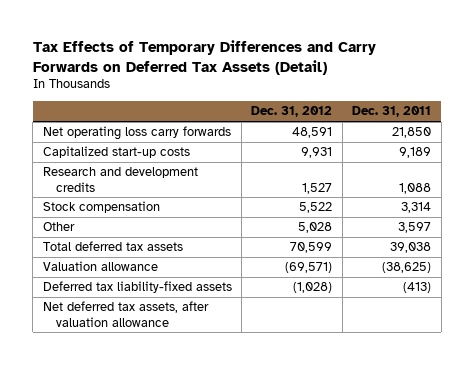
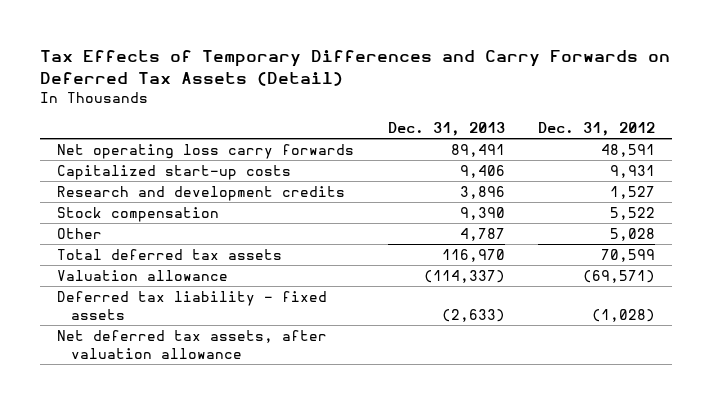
[352,106,432,118] Dec. 31, 2011 -> none
none -> [387,121,505,136] Dec. 31, 2013
[42,281,232,294] Deferred tax liability-fixed assets -> [56,291,327,321] Deferred tax liability - fixed assets

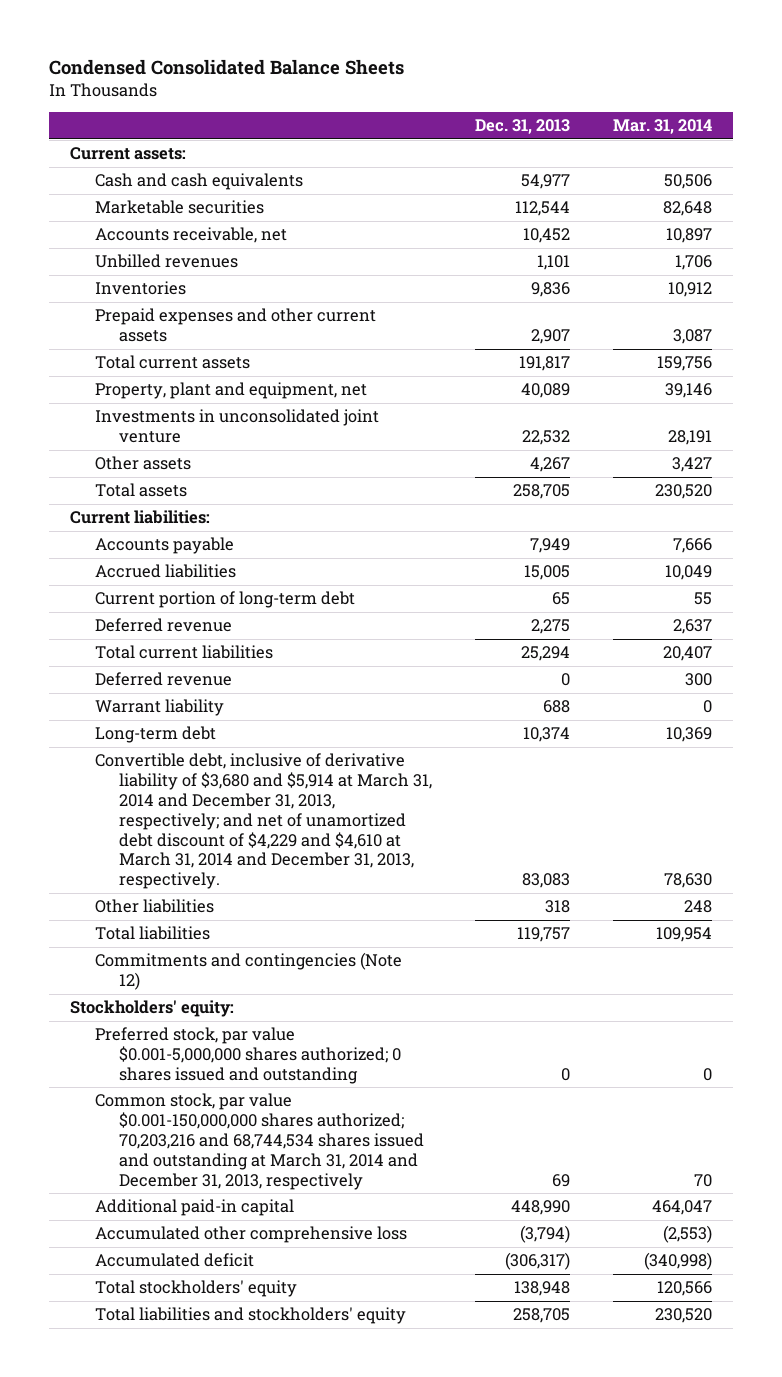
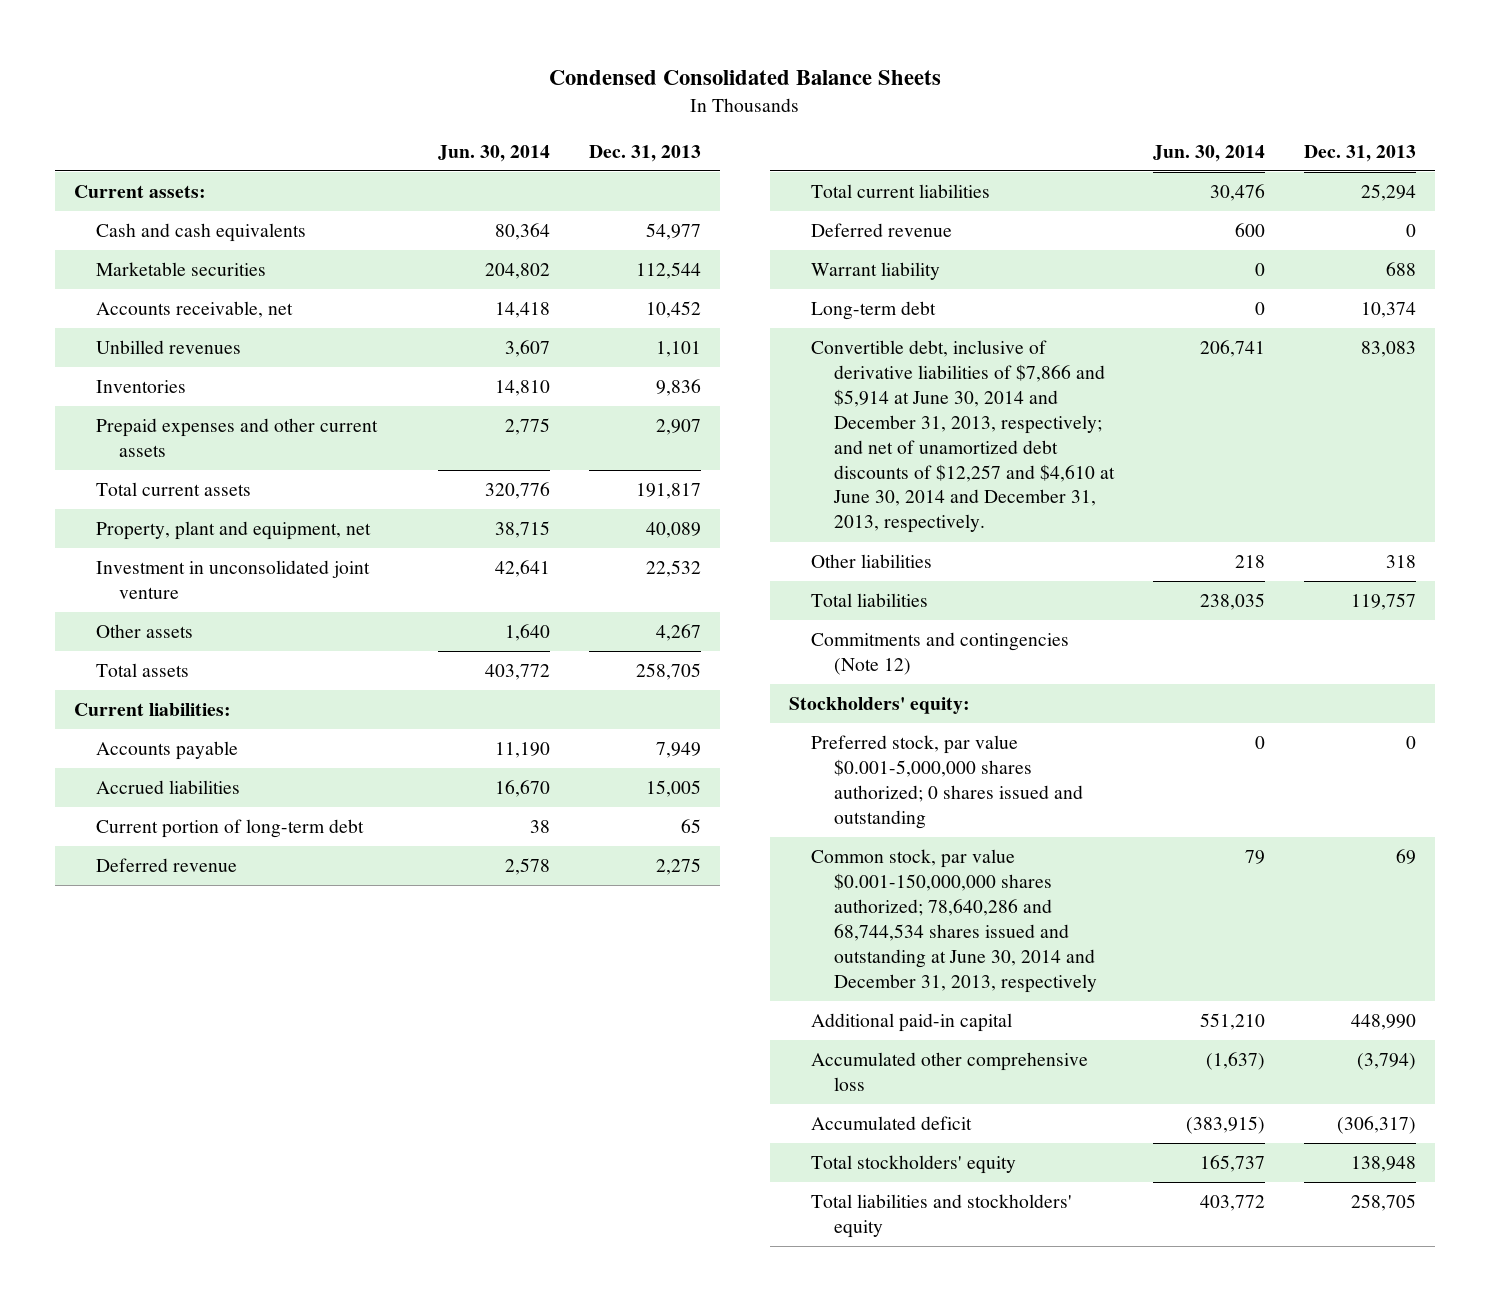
[612,119,712,135] Mar. 31, 2014 -> none
none -> [437,144,550,162] Jun. 30, 2014
[94,409,379,444] Investments in unconsolidated joint venture -> [96,560,371,600] Investment in unconsolidated joint venture
[94,753,433,890] Convertible debt, inclusive of derivative liability of $3,680 and $5,914 at March 31, 2014 and December 31, 2013, respectively; and net of unamortized debt discount of $4,229 and $4,610 at March 31, 2014 and December 31, 2013, respectively. -> [811,340,1115,534] Convertible debt, inclusive of derivative liabilities of $7,866 and $5,914 at June 30, 2014 and December 31, 2013, respectively; and net of unamortized debt discounts of $12,257 and $4,610 at June 30, 2014 and December 31, 2013, respectively.
[94,1093,425,1190] Common stock, par value $0.001-150,000,000 shares authorized; 70,203,216 and 68,744,534 shares issued and outstanding at March 31, 2014 and December 31, 2013, respectively -> [811,849,1097,993] Common stock, par value $0.001-150,000,000 shares authorized; 78,640,286 and 68,744,534 shares issued and outstanding at June 30, 2014 and December 31, 2013, respectively

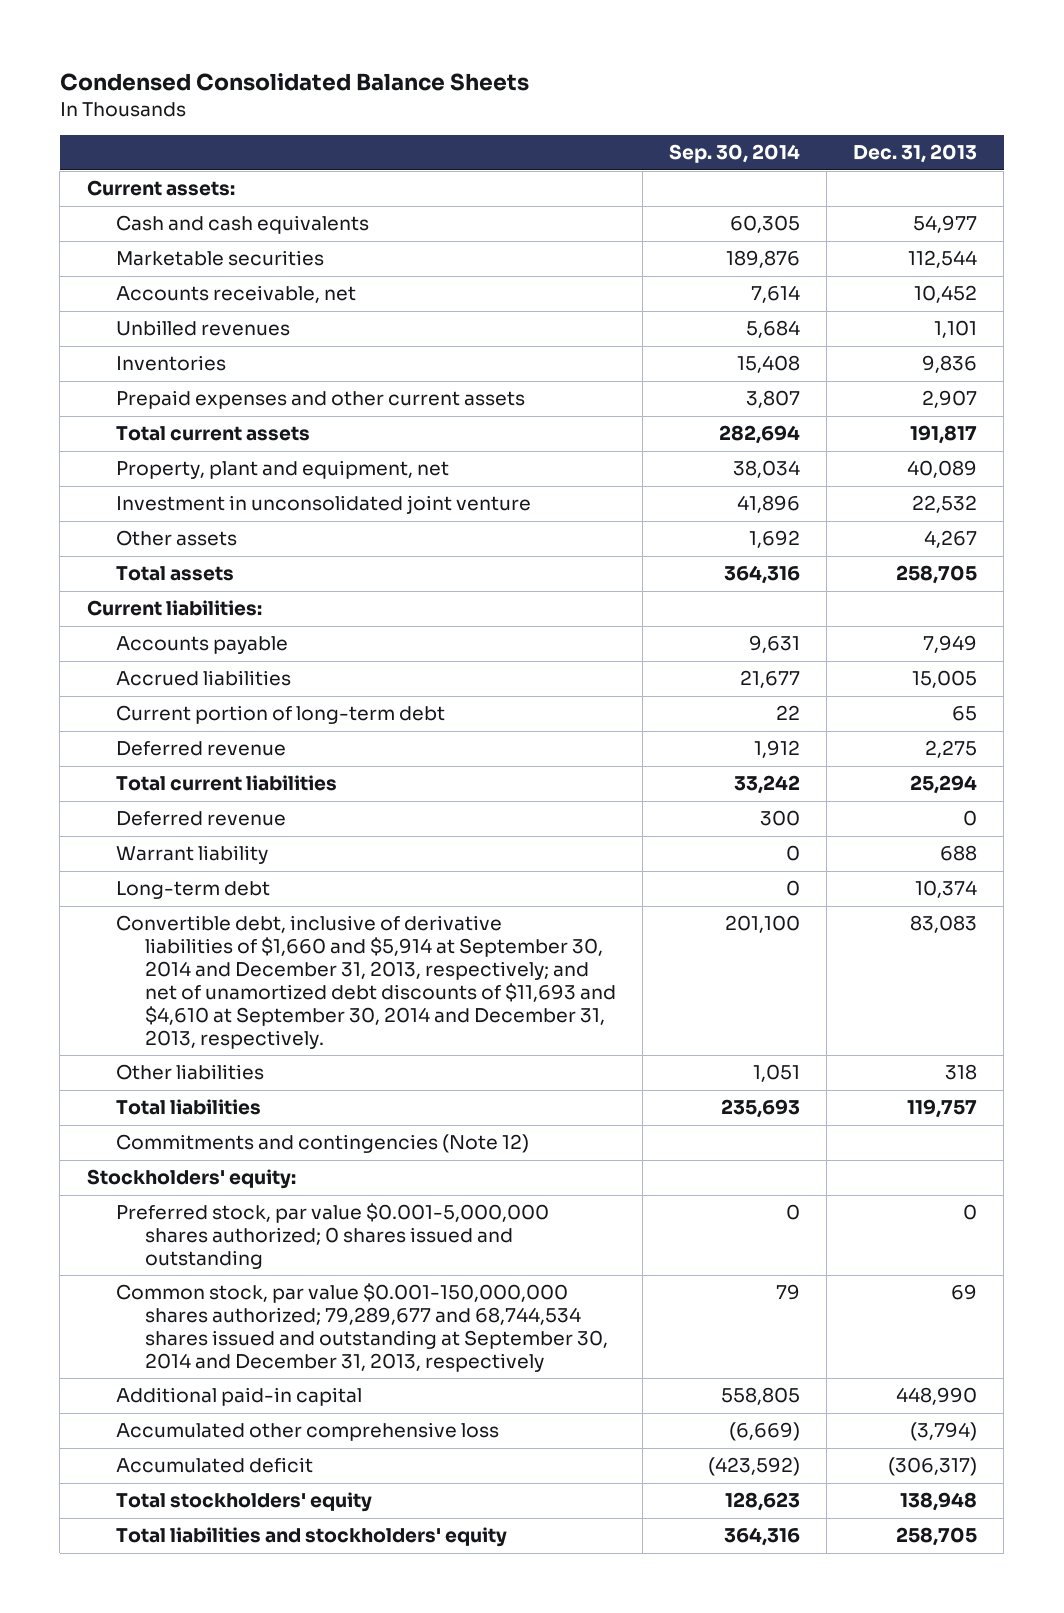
[437,144,550,162] Jun. 30, 2014 -> none
none -> [669,144,801,164] Sep. 30, 2014
[811,340,1115,534] Convertible debt, inclusive of derivative liabilities of $7,866 and $5,914 at June 30, 2014 and December 31, 2013, respectively; and net of unamortized debt discounts of $12,257 and $4,610 at June 30, 2014 and December 31, 2013, respectively. -> [115,915,617,1049] Convertible debt, inclusive of derivative liabilities of $1,660 and $5,914 at September 30, 2014 and December 31, 2013, respectively; and net of unamortized debt discounts of $11,693 and $4,610 at September 30, 2014 and December 31, 2013, respectively.
[811,849,1097,993] Common stock, par value $0.001-150,000,000 shares authorized; 78,640,286 and 68,744,534 shares issued and outstanding at June 30, 2014 and December 31, 2013, respectively -> [115,1283,609,1372] Common stock, par value $0.001-150,000,000 shares authorized; 79,289,677 and 68,744,534 shares issued and outstanding at September 30, 2014 and December 31, 2013, respectively

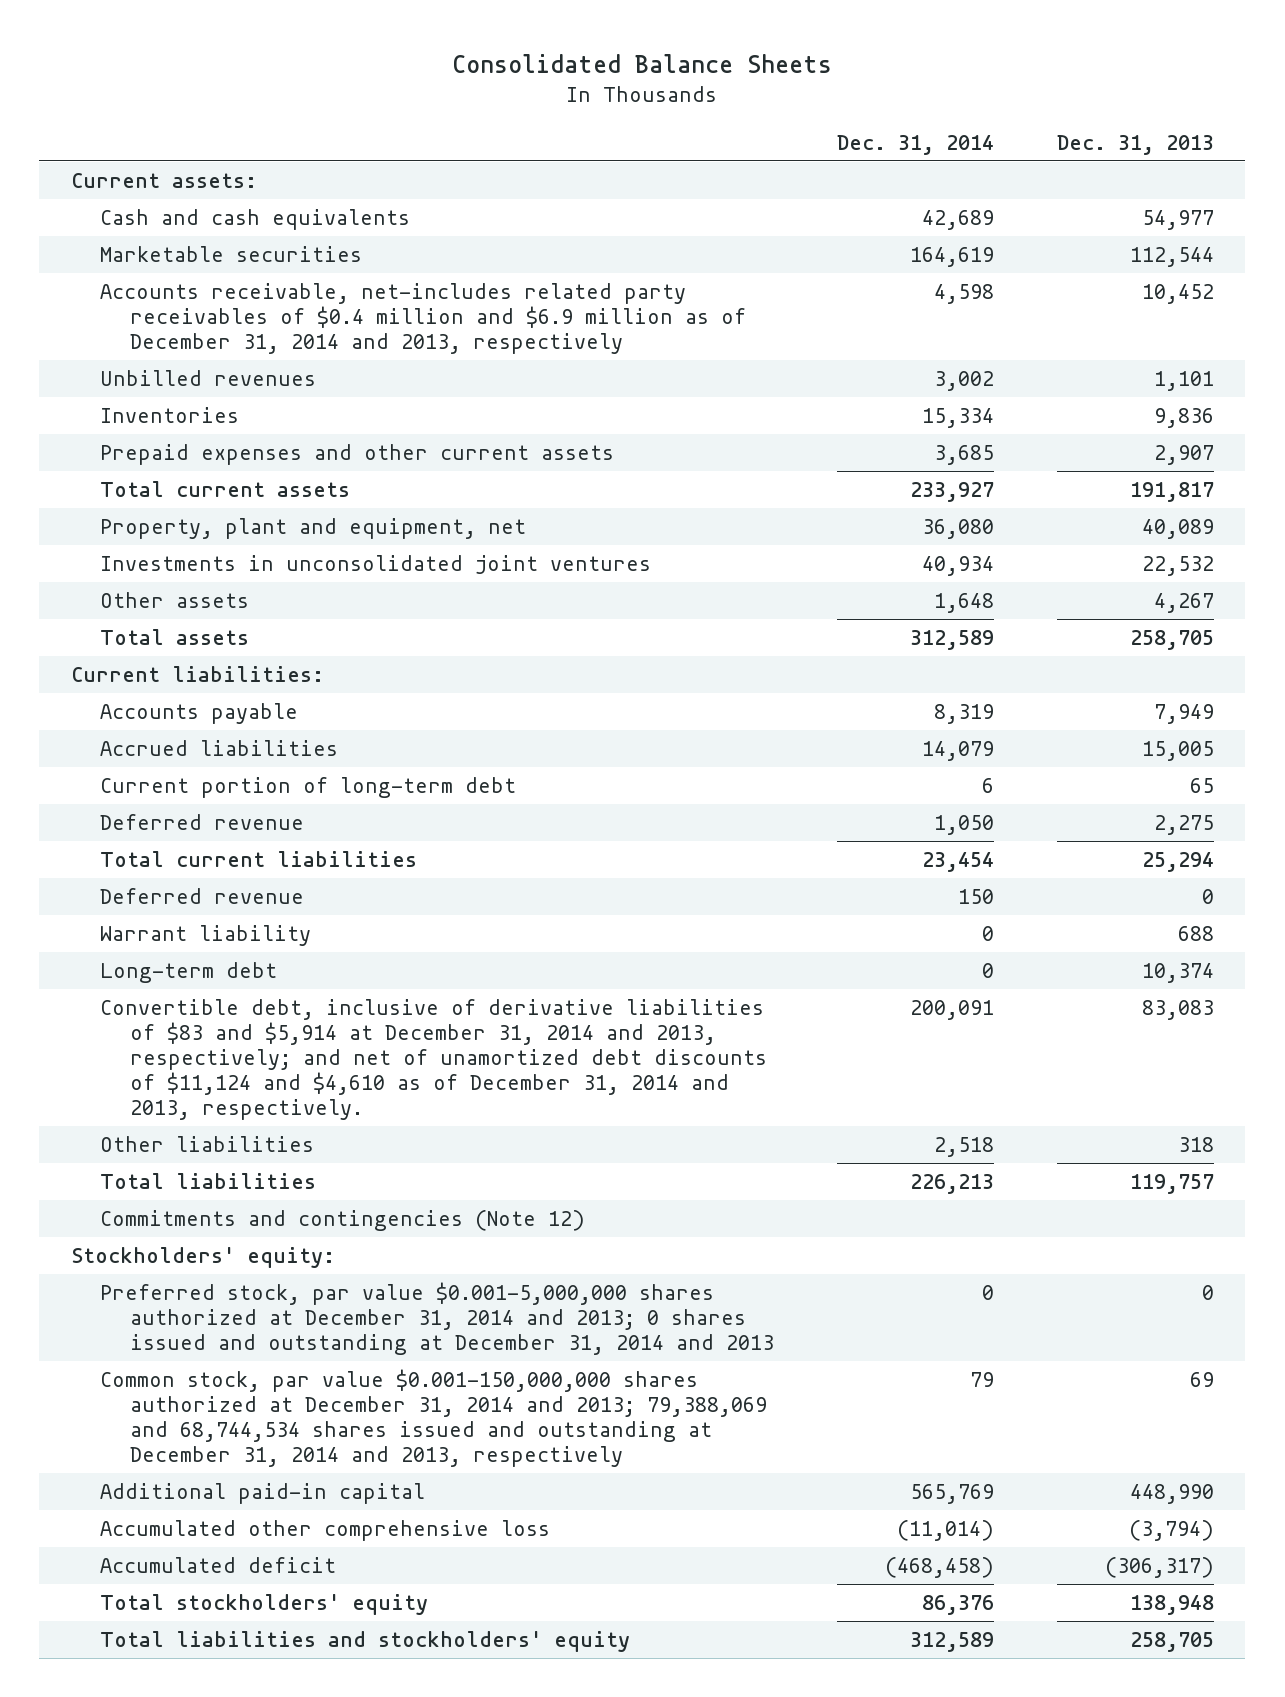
[59,72,529,91] Condensed Consolidated Balance Sheets -> [452,53,833,73] Consolidated Balance Sheets
[669,144,801,164] Sep. 30, 2014 -> none
none -> [837,134,995,155] Dec. 31, 2014
[115,285,356,304] Accounts receivable, net -> [100,282,747,355] Accounts receivable, net-includes related party receivables of $0.4 million and $6.9 million as of December 31, 2014 and 2013, respectively
[115,495,531,515] Investment in unconsolidated joint venture -> [100,554,652,574] Investments in unconsolidated joint ventures
[115,915,617,1049] Convertible debt, inclusive of derivative liabilities of $1,660 and $5,914 at September 30, 2014 and December 31, 2013, respectively; and net of unamortized debt discounts of $11,693 and $4,610 at September 30, 2014 and December 31, 2013, respectively. -> [100,998,768,1121] Convertible debt, inclusive of derivative liabilities of $83 and $5,914 at December 31, 2014 and 2013, respectively; and net of unamortized debt discounts of $11,124 and $4,610 as of December 31, 2014 and 2013, respectively.
[115,1203,549,1270] Preferred stock, par value $0.001-5,000,000 shares authorized; 0 shares issued and outstanding -> [100,1281,775,1356] Preferred stock, par value $0.001-5,000,000 shares authorized at December 31, 2014 and 2013; 0 shares issued and outstanding at December 31, 2014 and 2013
[115,1283,609,1372] Common stock, par value $0.001-150,000,000 shares authorized; 79,289,677 and 68,744,534 shares issued and outstanding at September 30, 2014 and December 31, 2013, respectively -> [100,1368,768,1468] Common stock, par value $0.001-150,000,000 shares authorized at December 31, 2014 and 2013; 79,388,069 and 68,744,534 shares issued and outstanding at December 31, 2014 and 2013, respectively

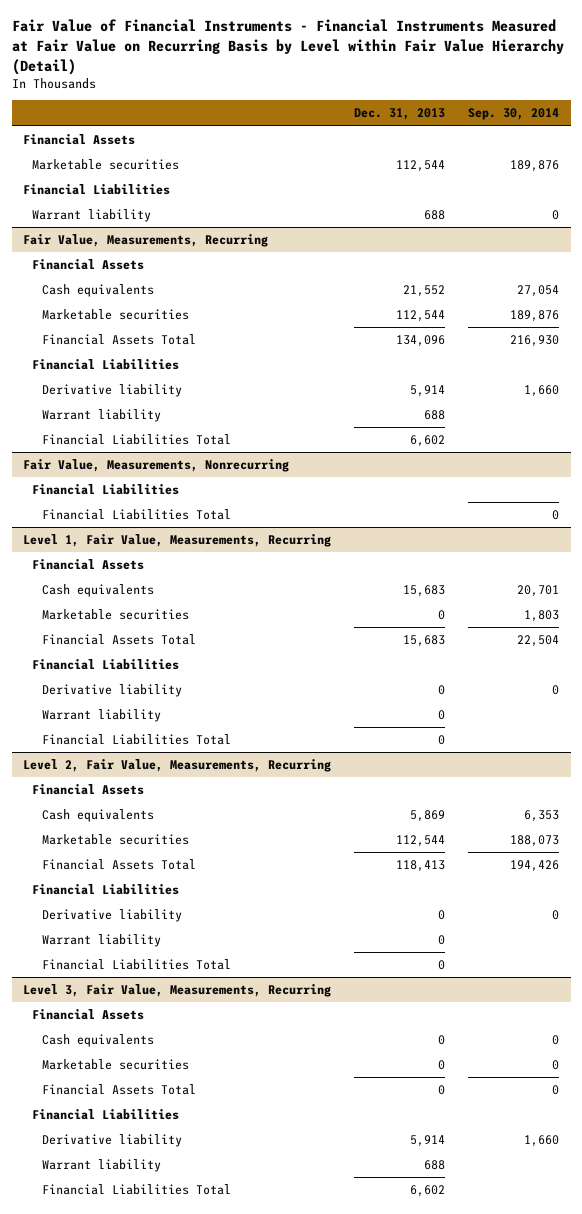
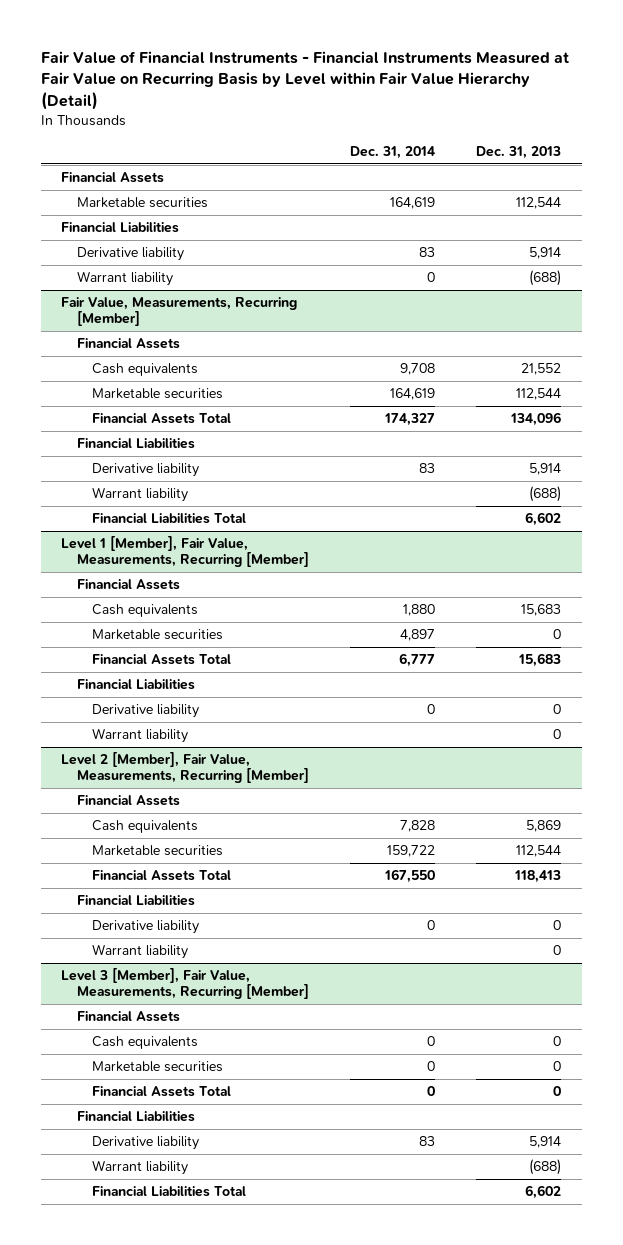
[468,108,560,121] Sep. 30, 2014 -> none
none -> [349,146,435,160] Dec. 31, 2014
none -> [76,247,184,262] Derivative liability
[424,209,446,220] 688 -> [529,270,562,287] (688)
[23,233,269,247] Fair Value, Measurements, Recurring -> [61,297,298,327] Fair Value, Measurements, Recurring [Member]
[424,409,446,420] 688 -> [529,486,562,503] (688)
[23,458,290,472] Fair Value, Measurements, Nonrecurring -> none
[32,483,180,495] Financial Liabilities -> none
[41,508,231,520] Financial Liabilities Total -> none
[23,533,332,547] Level 1, Fair Value, Measurements, Recurring -> [61,536,309,568] Level 1 [Member], Fair Value, Measurements, Recurring [Member]
[41,733,231,745] Financial Liabilities Total -> none
[23,758,332,772] Level 2, Fair Value, Measurements, Recurring -> [61,752,309,784] Level 2 [Member], Fair Value, Measurements, Recurring [Member]
[41,958,231,970] Financial Liabilities Total -> none
[23,983,332,997] Level 3, Fair Value, Measurements, Recurring -> [61,968,309,1000] Level 3 [Member], Fair Value, Measurements, Recurring [Member]
[424,1159,446,1170] 688 -> [529,1159,562,1176] (688)

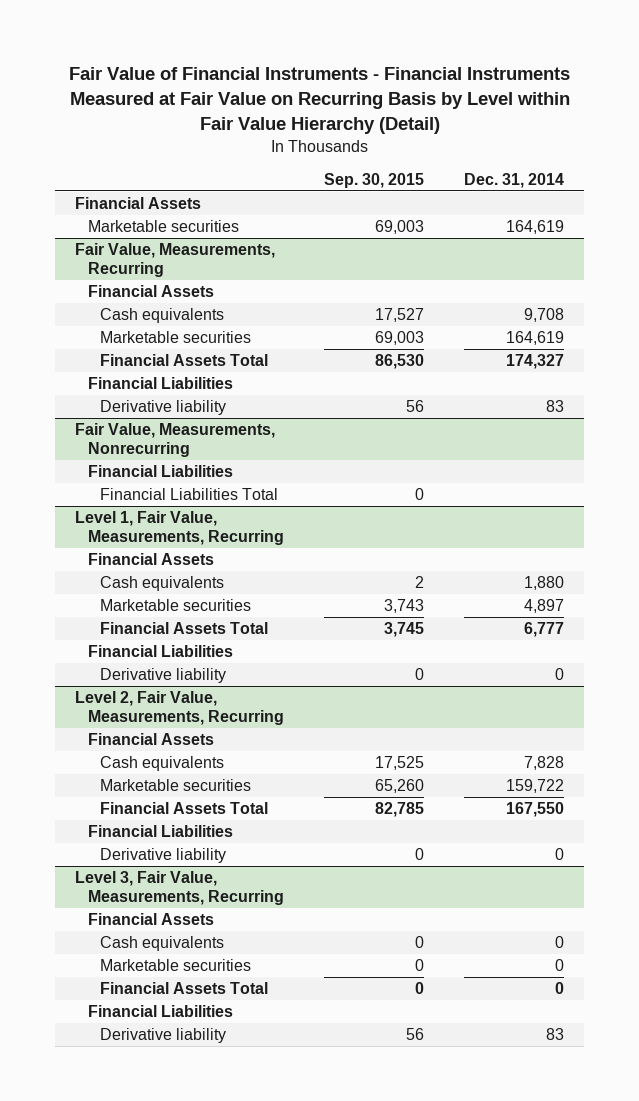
[476,146,562,160] Dec. 31, 2013 -> none
none -> [323,172,424,188] Sep. 30, 2015
[61,222,180,234] Financial Liabilities -> none
[76,247,184,262] Derivative liability -> none
[76,271,173,287] Warrant liability -> none
[61,297,298,327] Fair Value, Measurements, Recurring [Member] -> [75,243,276,277] Fair Value, Measurements, Recurring
[91,487,188,503] Warrant liability -> none
none -> [75,423,276,457] Fair Value, Measurements, Nonrecurring
none -> [87,465,233,478] Financial Liabilities
[61,536,309,568] Level 1 [Member], Fair Value, Measurements, Recurring [Member] -> [75,511,284,545] Level 1, Fair Value, Measurements, Recurring
[91,728,188,744] Warrant liability -> none
[61,752,309,784] Level 2 [Member], Fair Value, Measurements, Recurring [Member] -> [75,691,284,725] Level 2, Fair Value, Measurements, Recurring
[91,944,188,960] Warrant liability -> none
[61,968,309,1000] Level 3 [Member], Fair Value, Measurements, Recurring [Member] -> [75,871,284,905] Level 3, Fair Value, Measurements, Recurring
[91,1160,188,1176] Warrant liability -> none
[91,1186,246,1198] Financial Liabilities Total -> none

